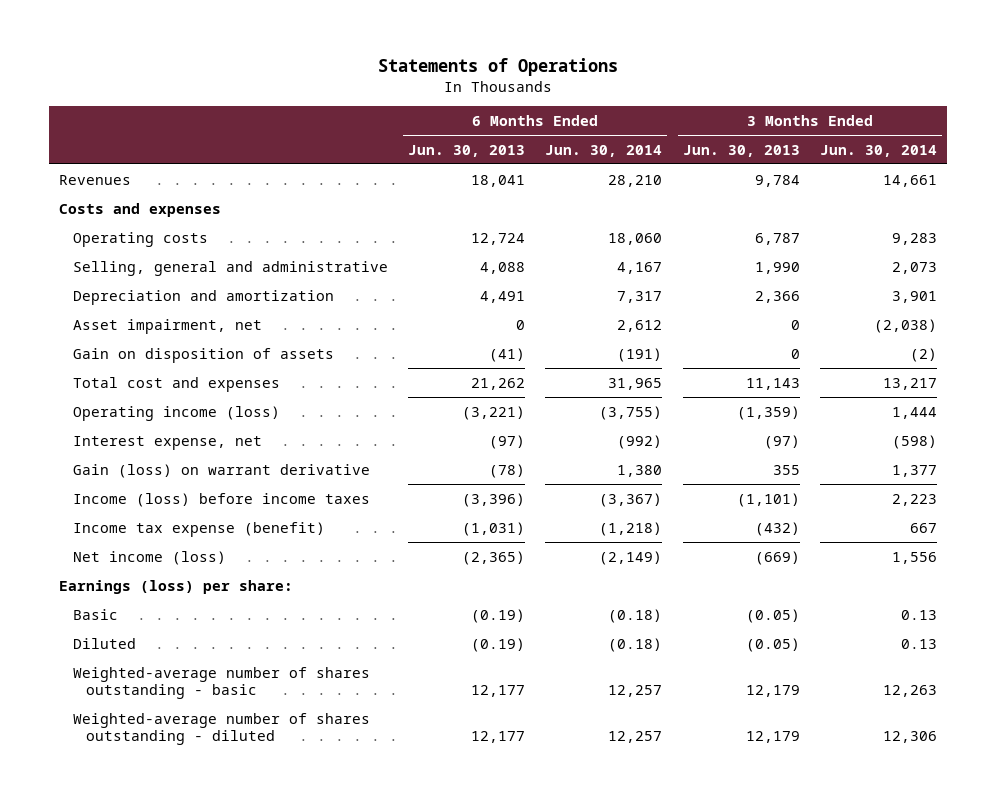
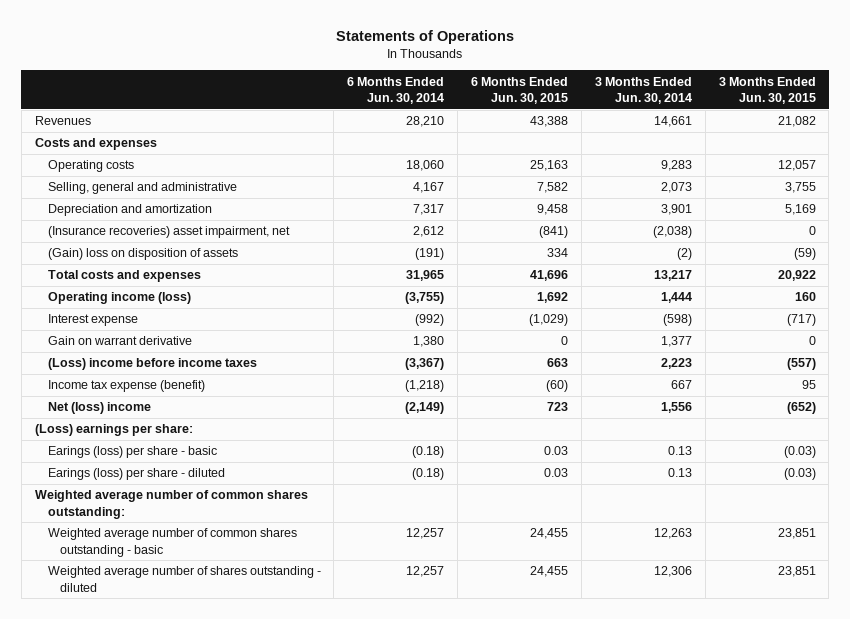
[408,144,526,157] Jun. 30, 2013 -> none
[682,144,800,157] Jun. 30, 2013 -> none
none -> [471,76,569,105] 6 Months Ended Jun. 30, 2015
none -> [718,76,816,105] 3 Months Ended Jun. 30, 2015
[72,318,262,334] Asset impairment, net -> [47,226,290,239] (Insurance recoveries) asset impairment, net
[72,347,334,363] Gain on disposition of assets -> [47,248,238,261] (Gain) loss on disposition of assets
[72,376,280,392] Total cost and expenses -> [47,270,201,283] Total costs and expenses
[72,435,262,450] Interest expense, net -> [47,314,138,327] Interest expense
[72,463,370,478] Gain (loss) on warrant derivative -> [47,336,192,346] Gain on warrant derivative
[72,492,370,507] Income (loss) before income taxes -> [47,358,257,371] (Loss) income before income taxes
[72,550,226,565] Net income (loss) -> [47,402,151,415] Net (loss) income
[59,579,294,594] Earnings (loss) per share: -> [34,424,193,437] (Loss) earnings per share:
[72,608,118,620] Basic -> [47,446,217,459] Earings (loss) per share - basic
[72,637,136,649] Diluted -> [47,468,225,481] Earings (loss) per share - diluted
none -> [34,490,308,519] Weighted average number of common shares outstanding:
[72,666,370,699] Weighted-average number of shares outstanding - basic -> [47,528,297,557] Weighted average number of common shares outstanding - basic
[72,712,370,745] Weighted-average number of shares outstanding - diluted -> [47,566,321,592] Weighted average number of shares outstanding - diluted

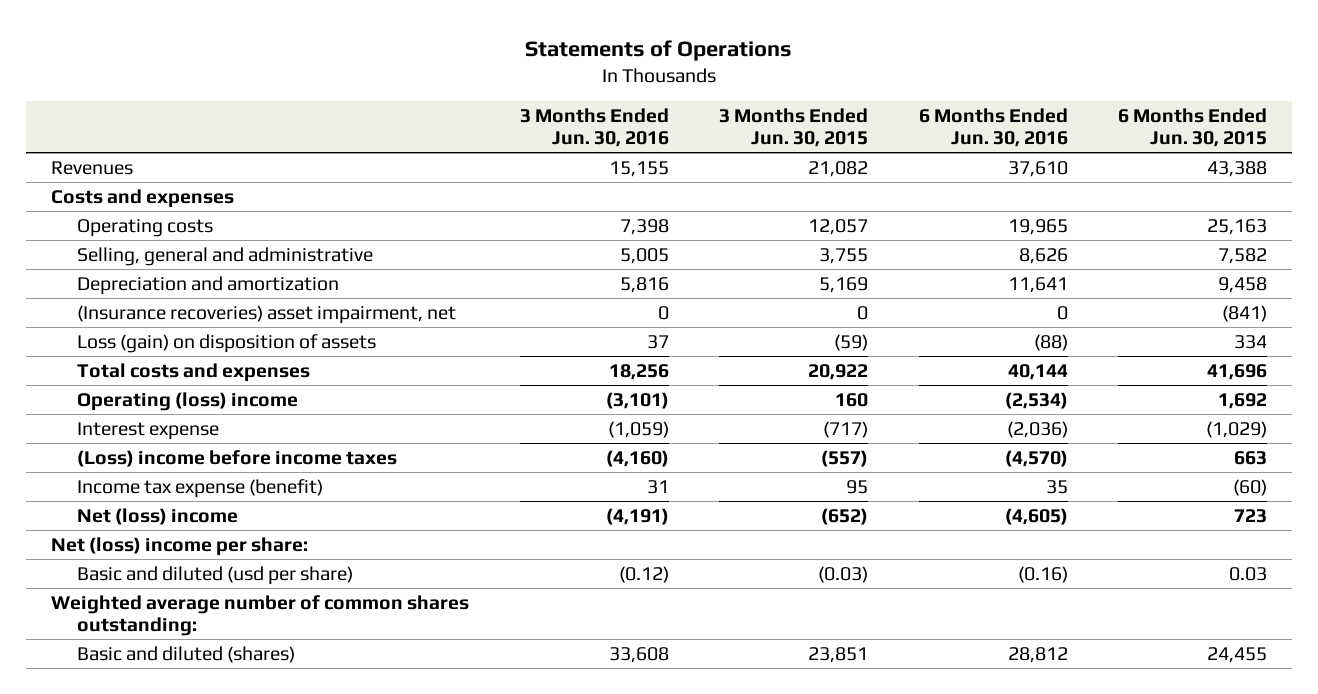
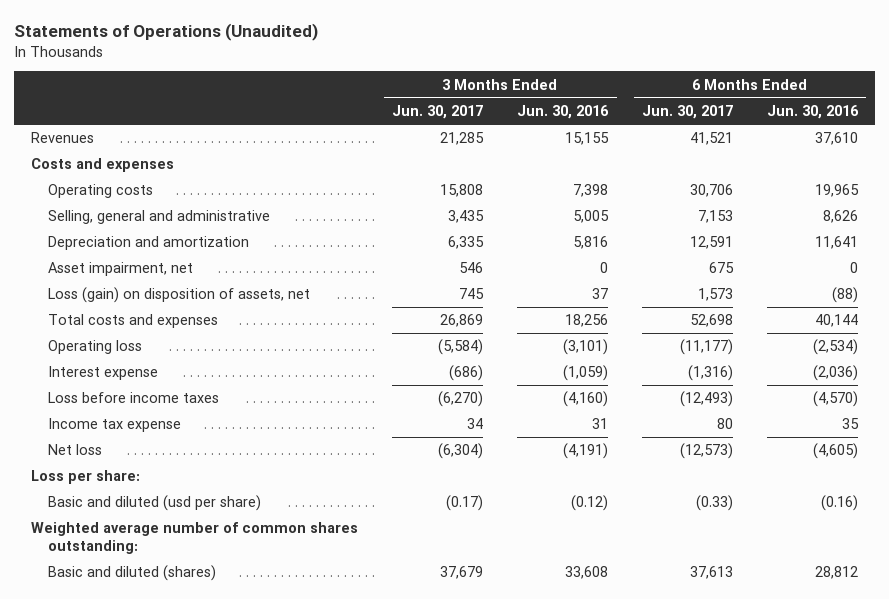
[525,39,793,61] Statements of Operations -> [14,23,319,42] Statements of Operations (Unaudited)
[719,107,869,148] 3 Months Ended Jun. 30, 2015 -> none
[1118,107,1268,148] 6 Months Ended Jun. 30, 2015 -> none
none -> [392,105,484,120] Jun. 30, 2017
none -> [642,105,734,120] Jun. 30, 2017
[76,304,456,324] (Insurance recoveries) asset impairment, net -> [47,262,193,277] Asset impairment, net
[76,333,376,353] Loss (gain) on disposition of assets -> [47,287,310,304] Loss (gain) on disposition of assets, net
[76,391,298,411] Operating (loss) income -> [47,340,142,355] Operating loss
[76,449,397,467] (Loss) income before income taxes -> [47,392,219,404] Loss before income taxes
[76,478,323,498] Income tax expense (benefit) -> [47,418,181,433] Income tax expense
[76,507,238,525] Net (loss) income -> [47,444,102,456] Net loss
[51,536,309,556] Net (loss) income per share: -> [31,470,141,485] Loss per share:

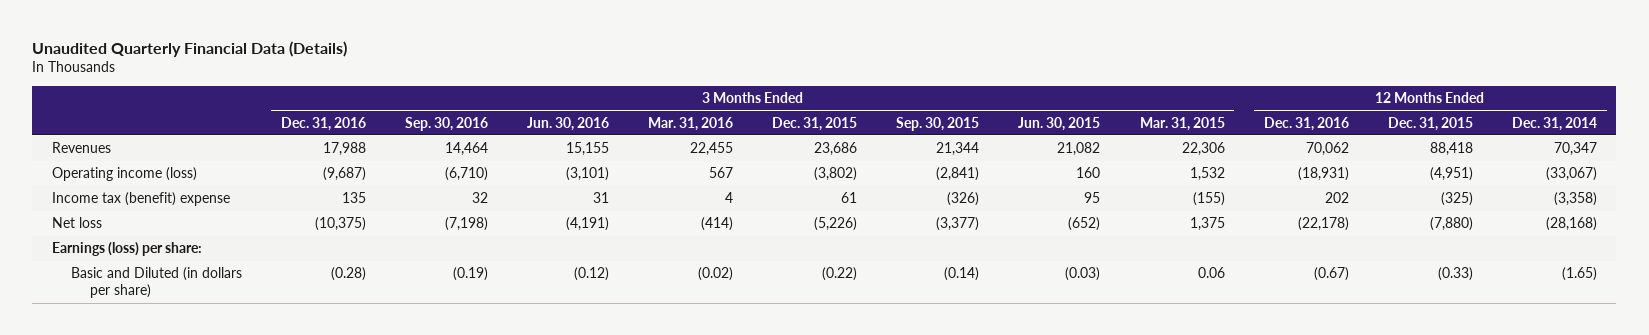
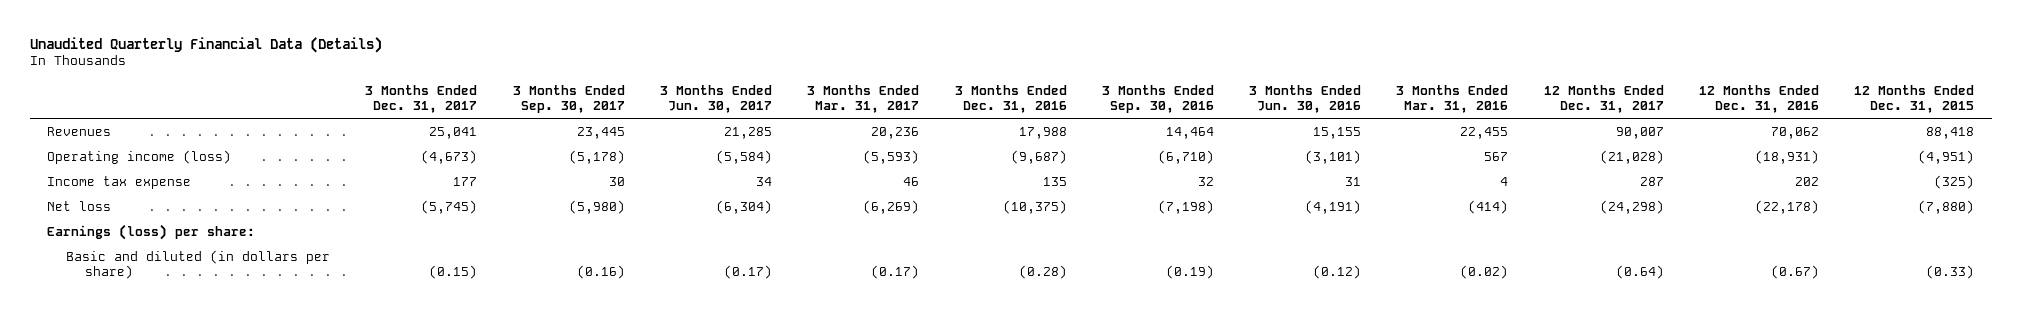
[772,116,858,131] Dec. 31, 2015 -> none
[896,116,980,131] Sep. 30, 2015 -> none
[1018,116,1101,131] Jun. 30, 2015 -> none
[1139,116,1225,131] Mar. 31, 2015 -> none
[1511,116,1597,131] Dec. 31, 2014 -> none
none -> [365,84,478,114] 3 Months Ended Dec. 31, 2017
none -> [512,84,625,114] 3 Months Ended Sep. 30, 2017
none -> [660,84,773,114] 3 Months Ended Jun. 30, 2017
none -> [807,84,920,114] 3 Months Ended Mar. 31, 2017
none -> [1543,84,1664,114] 12 Months Ended Dec. 31, 2017
[51,192,230,207] Income tax (benefit) expense -> [47,175,192,189] Income tax expense
[70,267,242,299] Basic and Diluted (in dollars per share) -> [66,249,331,280] Basic and diluted (in dollars per share)

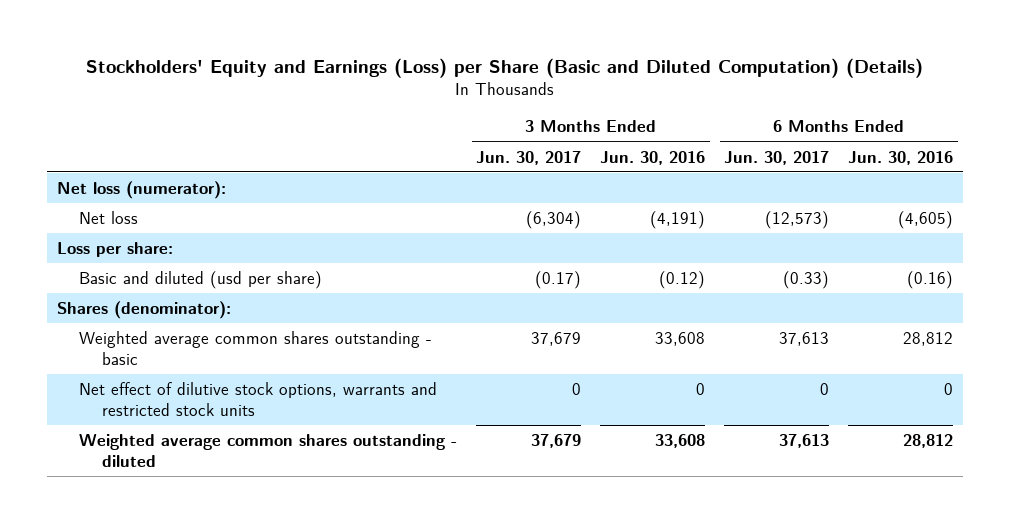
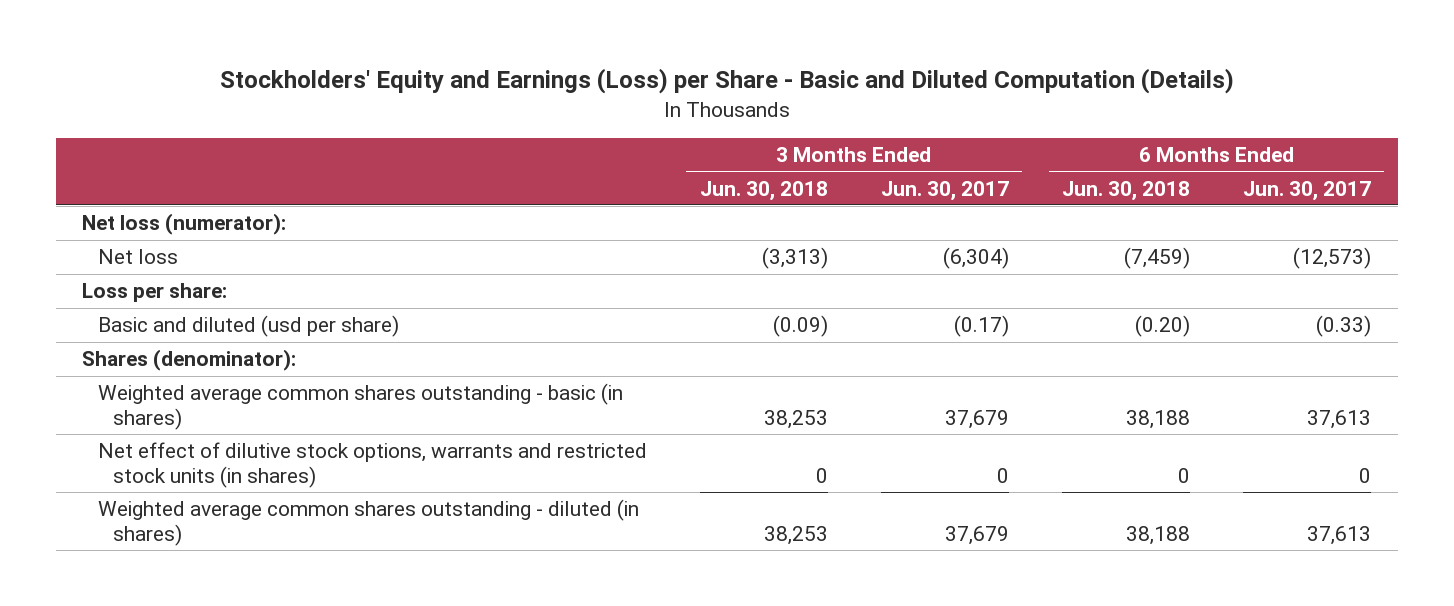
[86,57,924,78] Stockholders' Equity and Earnings (Loss) per Share (Basic and Diluted Computation) (Details) -> [219,68,1234,95] Stockholders' Equity and Earnings (Loss) per Share - Basic and Diluted Computation (Details)
[600,150,706,165] Jun. 30, 2016 -> none
[848,150,954,165] Jun. 30, 2016 -> none
none -> [699,180,828,201] Jun. 30, 2018
none -> [1061,180,1190,201] Jun. 30, 2018
[79,330,433,366] Weighted average common shares outstanding - basic -> [97,383,623,430] Weighted average common shares outstanding - basic (in shares)
[79,381,438,417] Net effect of dilutive stock options, warrants and restricted stock units -> [97,442,647,488] Net effect of dilutive stock options, warrants and restricted stock units (in shares)
[79,433,458,468] Weighted average common shares outstanding - diluted -> [97,499,639,546] Weighted average common shares outstanding - diluted (in shares)

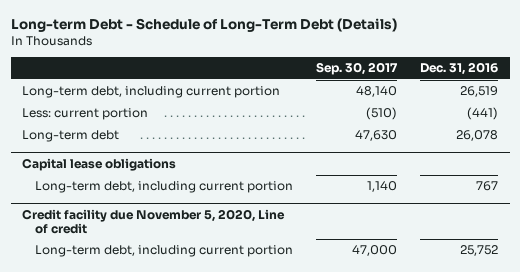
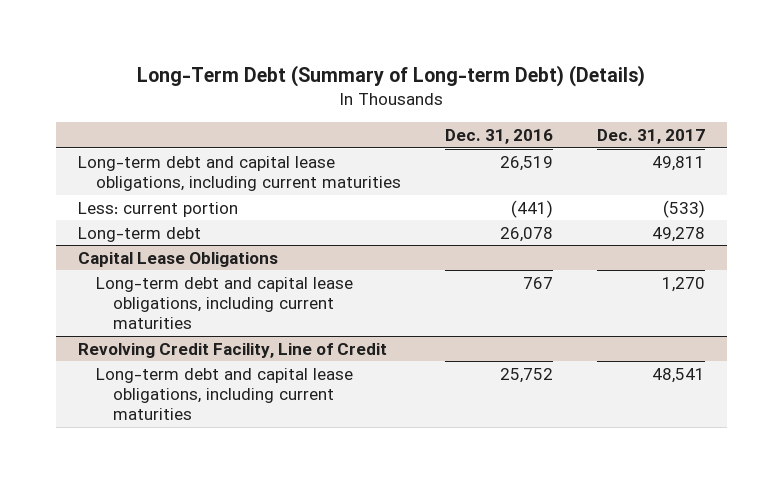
[10,18,397,33] Long-term Debt - Schedule of Long-Term Debt (Details) -> [137,65,646,88] Long-Term Debt (Summary of Long-term Debt) (Details)
[316,62,399,76] Sep. 30, 2017 -> none
none -> [596,129,705,145] Dec. 31, 2017
[22,86,281,99] Long-term debt, including current portion -> [77,155,401,191] Long-term debt and capital lease obligations, including current maturities
[22,209,286,234] Credit facility due November 5, 2020, Line of credit -> none
[22,158,177,172] Capital lease obligations -> [77,251,278,267] Capital Lease Obligations
[35,181,294,194] Long-term debt, including current portion -> [95,276,353,329] Long-term debt and capital lease obligations, including current maturities
none -> [77,342,387,358] Revolving Credit Facility, Line of Credit
[35,245,294,258] Long-term debt, including current portion -> [95,367,353,420] Long-term debt and capital lease obligations, including current maturities

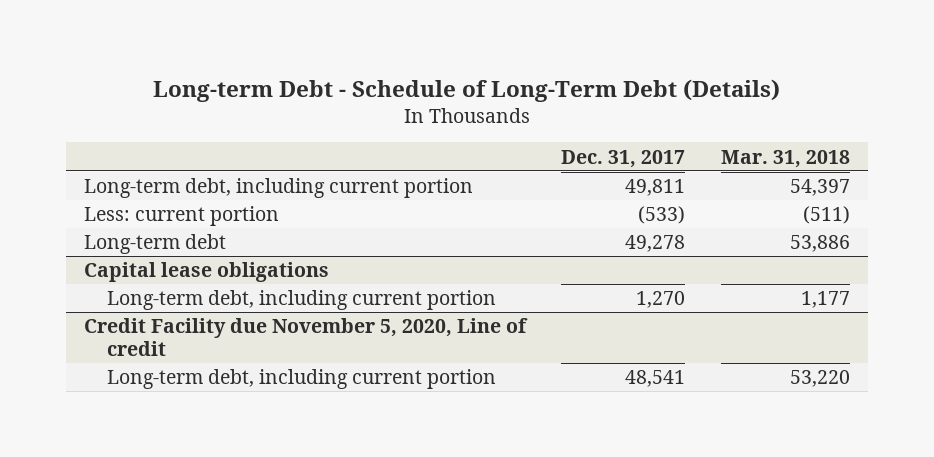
[137,65,646,88] Long-Term Debt (Summary of Long-term Debt) (Details) -> [152,78,780,102] Long-term Debt - Schedule of Long-Term Debt (Details)
[444,129,553,145] Dec. 31, 2016 -> none
none -> [720,149,850,168] Mar. 31, 2018
[77,155,401,191] Long-term debt and capital lease obligations, including current maturities -> [83,178,473,199] Long-term debt, including current portion
[77,342,387,358] Revolving Credit Facility, Line of Credit -> none
[77,251,278,267] Capital Lease Obligations -> [83,262,329,283] Capital lease obligations
[95,276,353,329] Long-term debt and capital lease obligations, including current maturities -> [107,290,497,311] Long-term debt, including current portion
none -> [83,318,528,356] Credit Facility due November 5, 2020, Line of credit
[95,367,353,420] Long-term debt and capital lease obligations, including current maturities -> [107,369,497,390] Long-term debt, including current portion

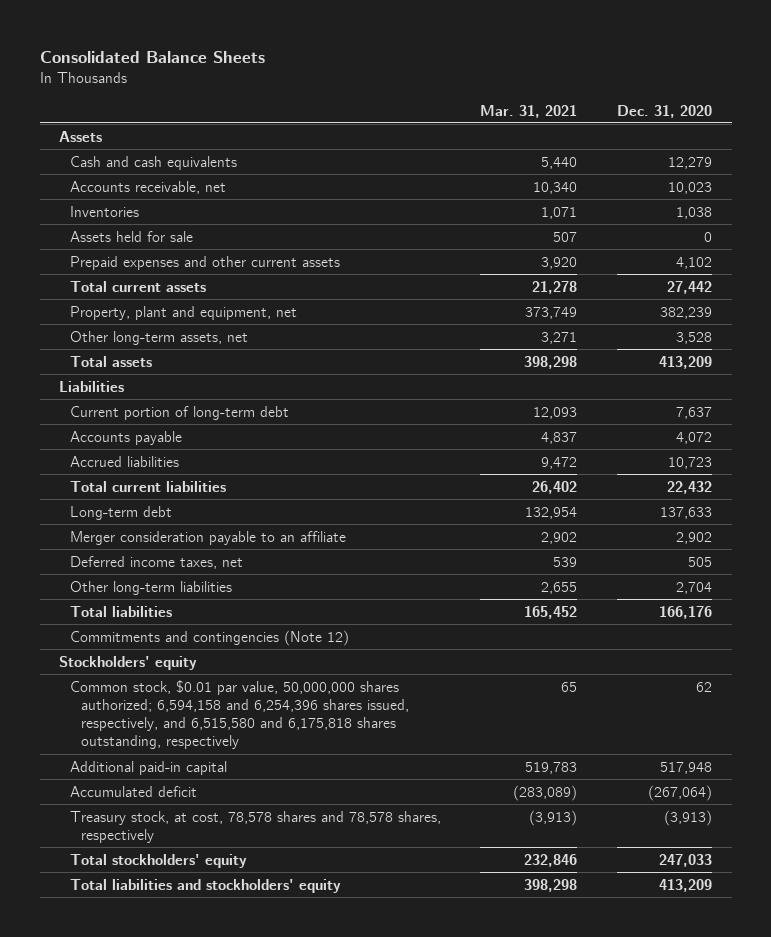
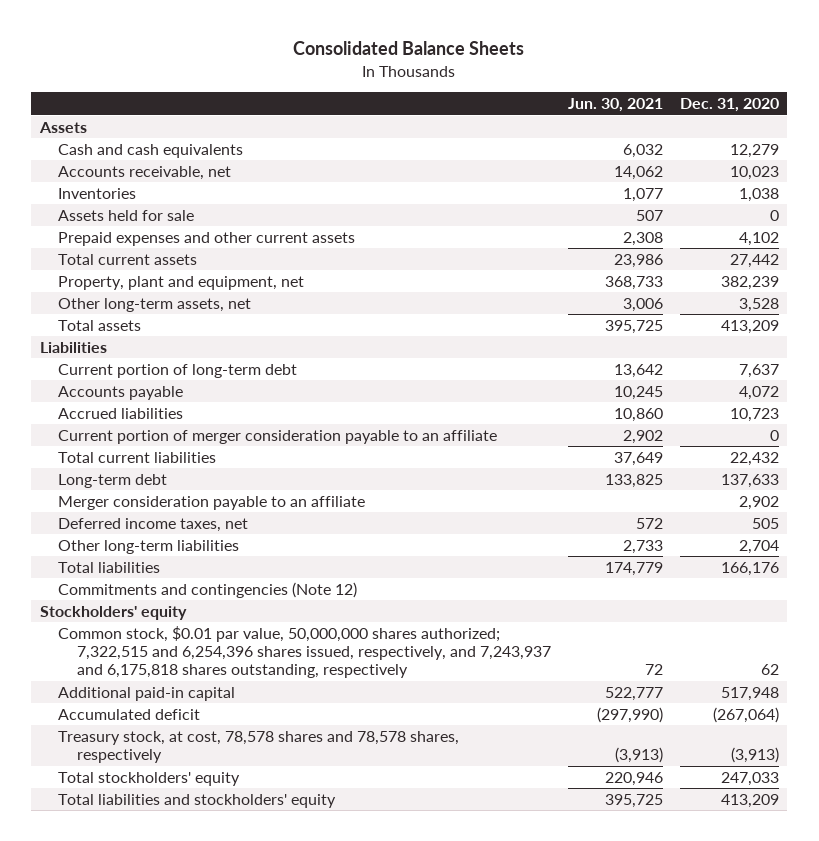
[480,104,578,118] Mar. 31, 2021 -> none
none -> [568,97,664,112] Jun. 30, 2021
none -> [58,429,498,444] Current portion of merger consideration payable to an affiliate
[69,679,409,750] Common stock, $0.01 par value, 50,000,000 shares authorized; 6,594,158 and 6,254,396 shares issued, respectively, and 6,515,580 and 6,175,818 shares outstanding, respectively -> [58,625,552,679] Common stock, $0.01 par value, 50,000,000 shares authorized; 7,322,515 and 6,254,396 shares issued, respectively, and 7,243,937 and 6,175,818 shares outstanding, respectively

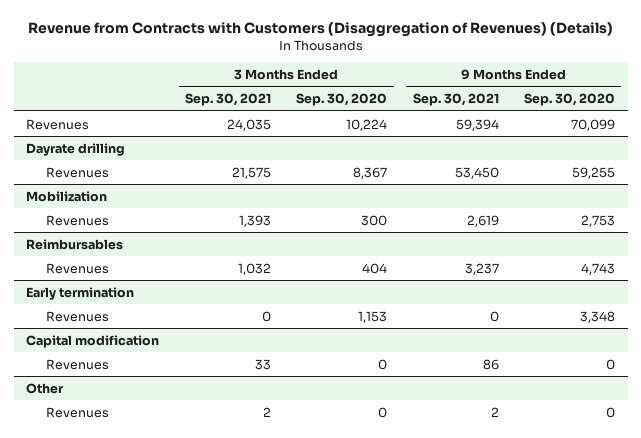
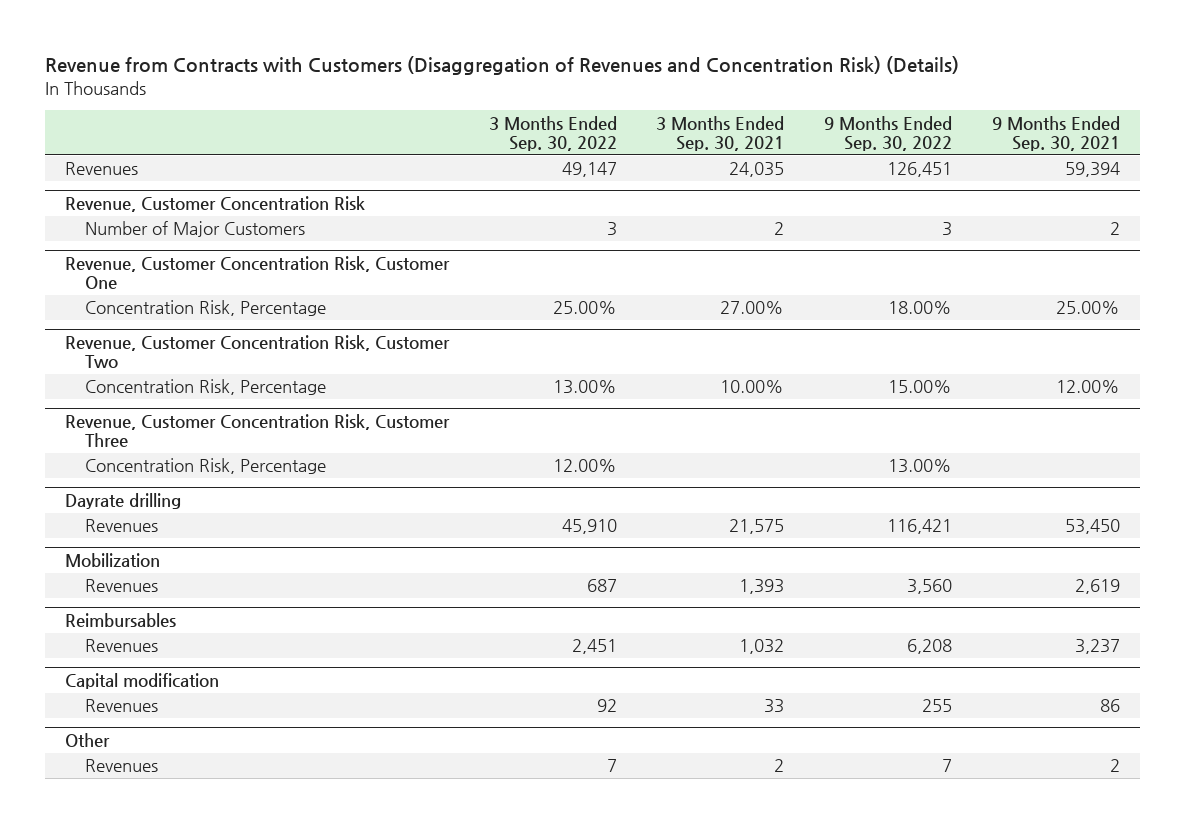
[27,22,613,38] Revenue from Contracts with Customers (Disaggregation of Revenues) (Details) -> [45,56,960,76] Revenue from Contracts with Customers (Disaggregation of Revenues and Concentration Risk) (Details)
[296,92,388,106] Sep. 30, 2020 -> none
[523,92,615,106] Sep. 30, 2020 -> none
none -> [488,115,617,152] 3 Months Ended Sep. 30, 2022
none -> [824,115,953,152] 9 Months Ended Sep. 30, 2022
none -> [65,196,366,213] Revenue, Customer Concentration Risk
none -> [85,221,306,238] Number of Major Customers
none -> [65,256,451,290] Revenue, Customer Concentration Risk, Customer One
none -> [85,300,327,317] Concentration Risk, Percentage
none -> [65,335,451,369] Revenue, Customer Concentration Risk, Customer Two
none -> [85,379,327,396] Concentration Risk, Percentage
none -> [65,414,451,448] Revenue, Customer Concentration Risk, Customer Three
none -> [85,458,327,475] Concentration Risk, Percentage
[26,286,135,300] Early termination -> none
[45,310,109,322] Revenues -> none

